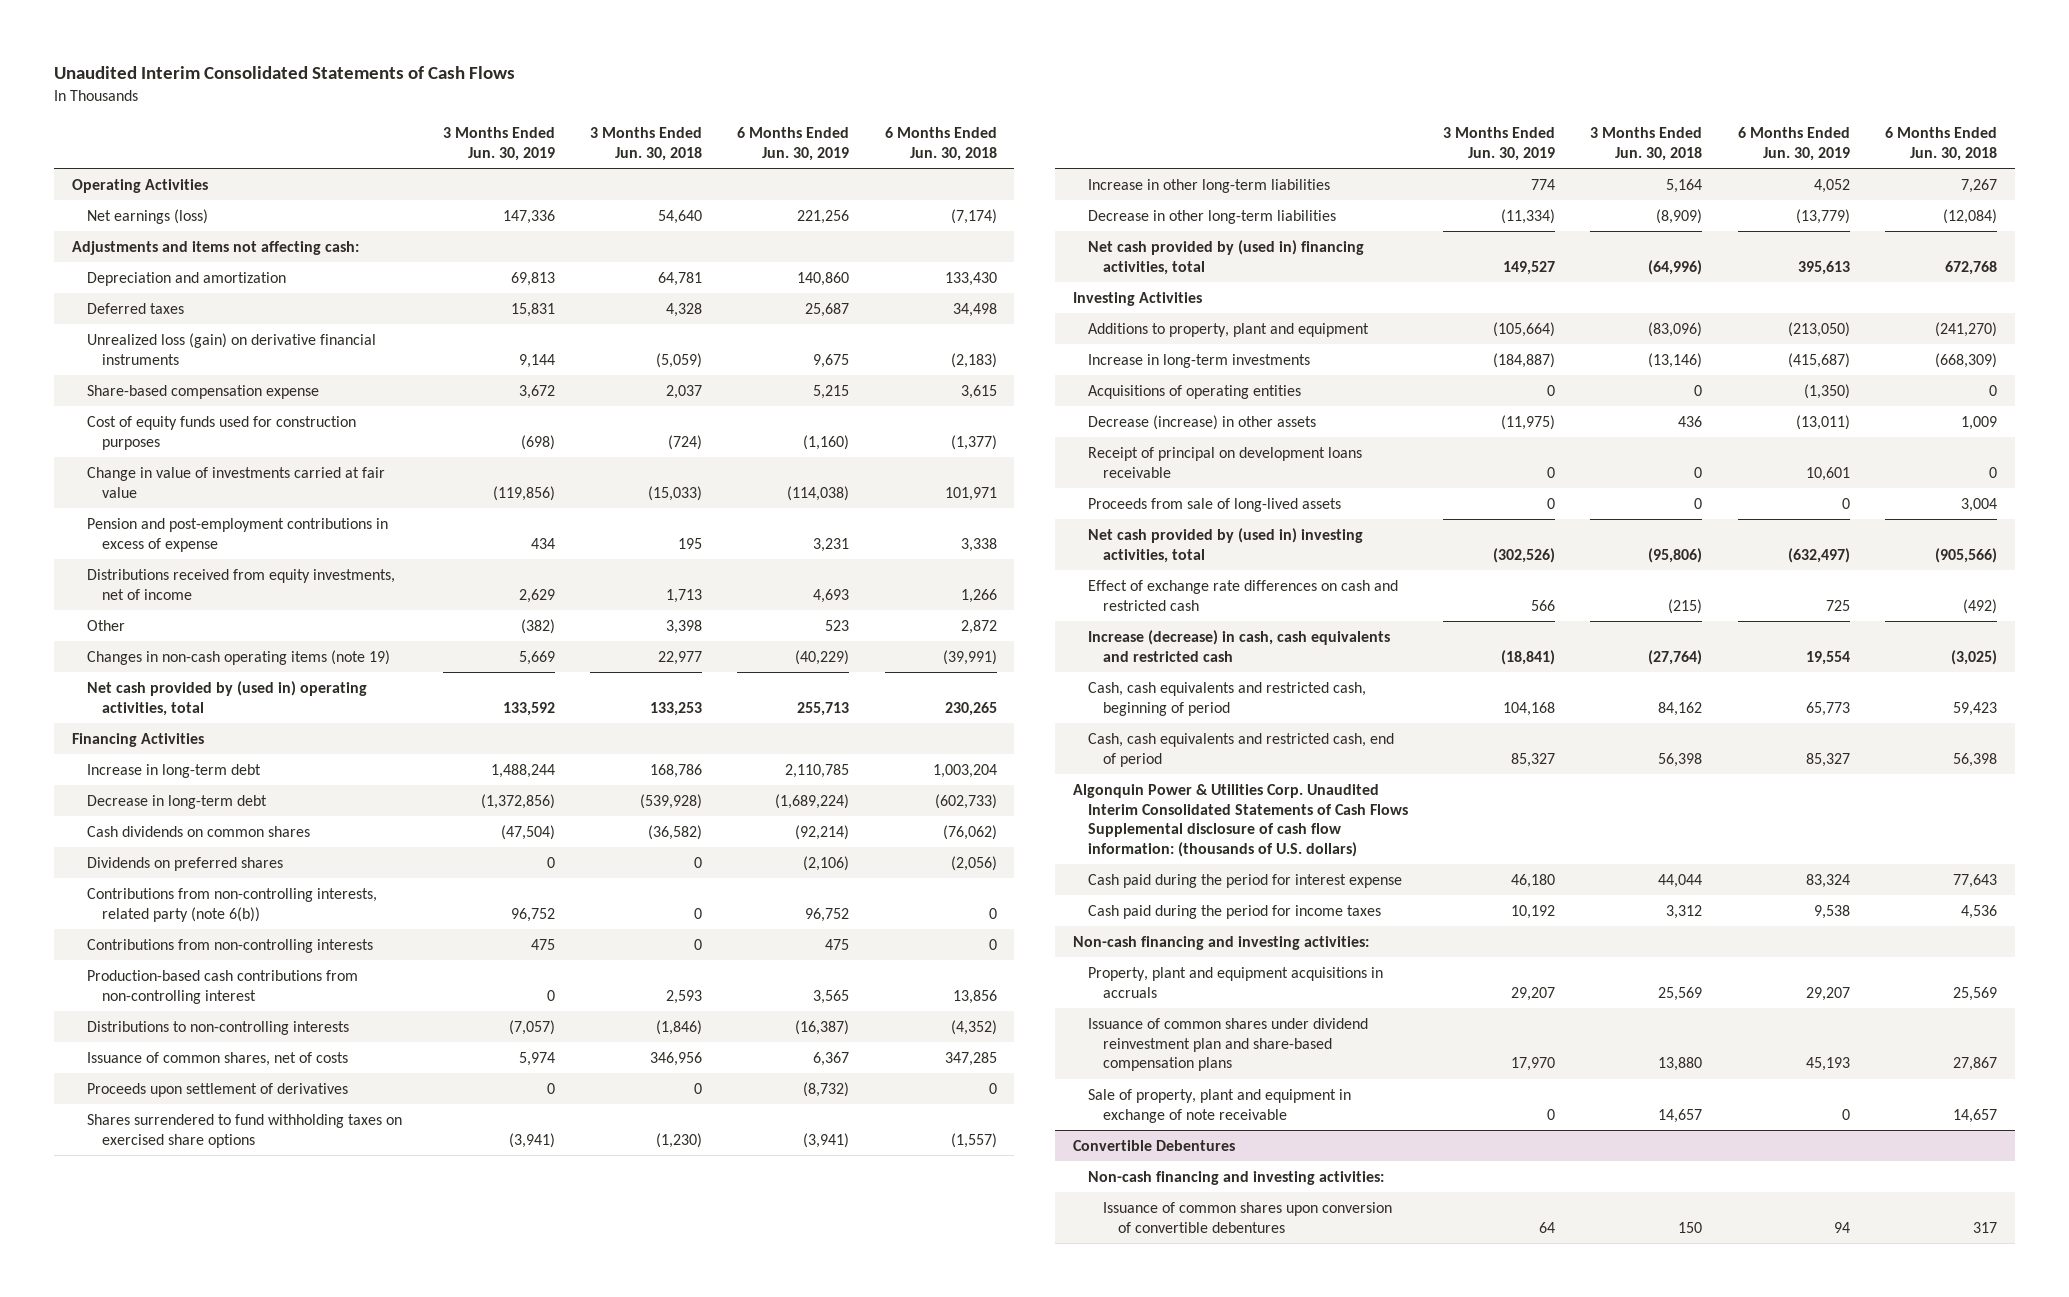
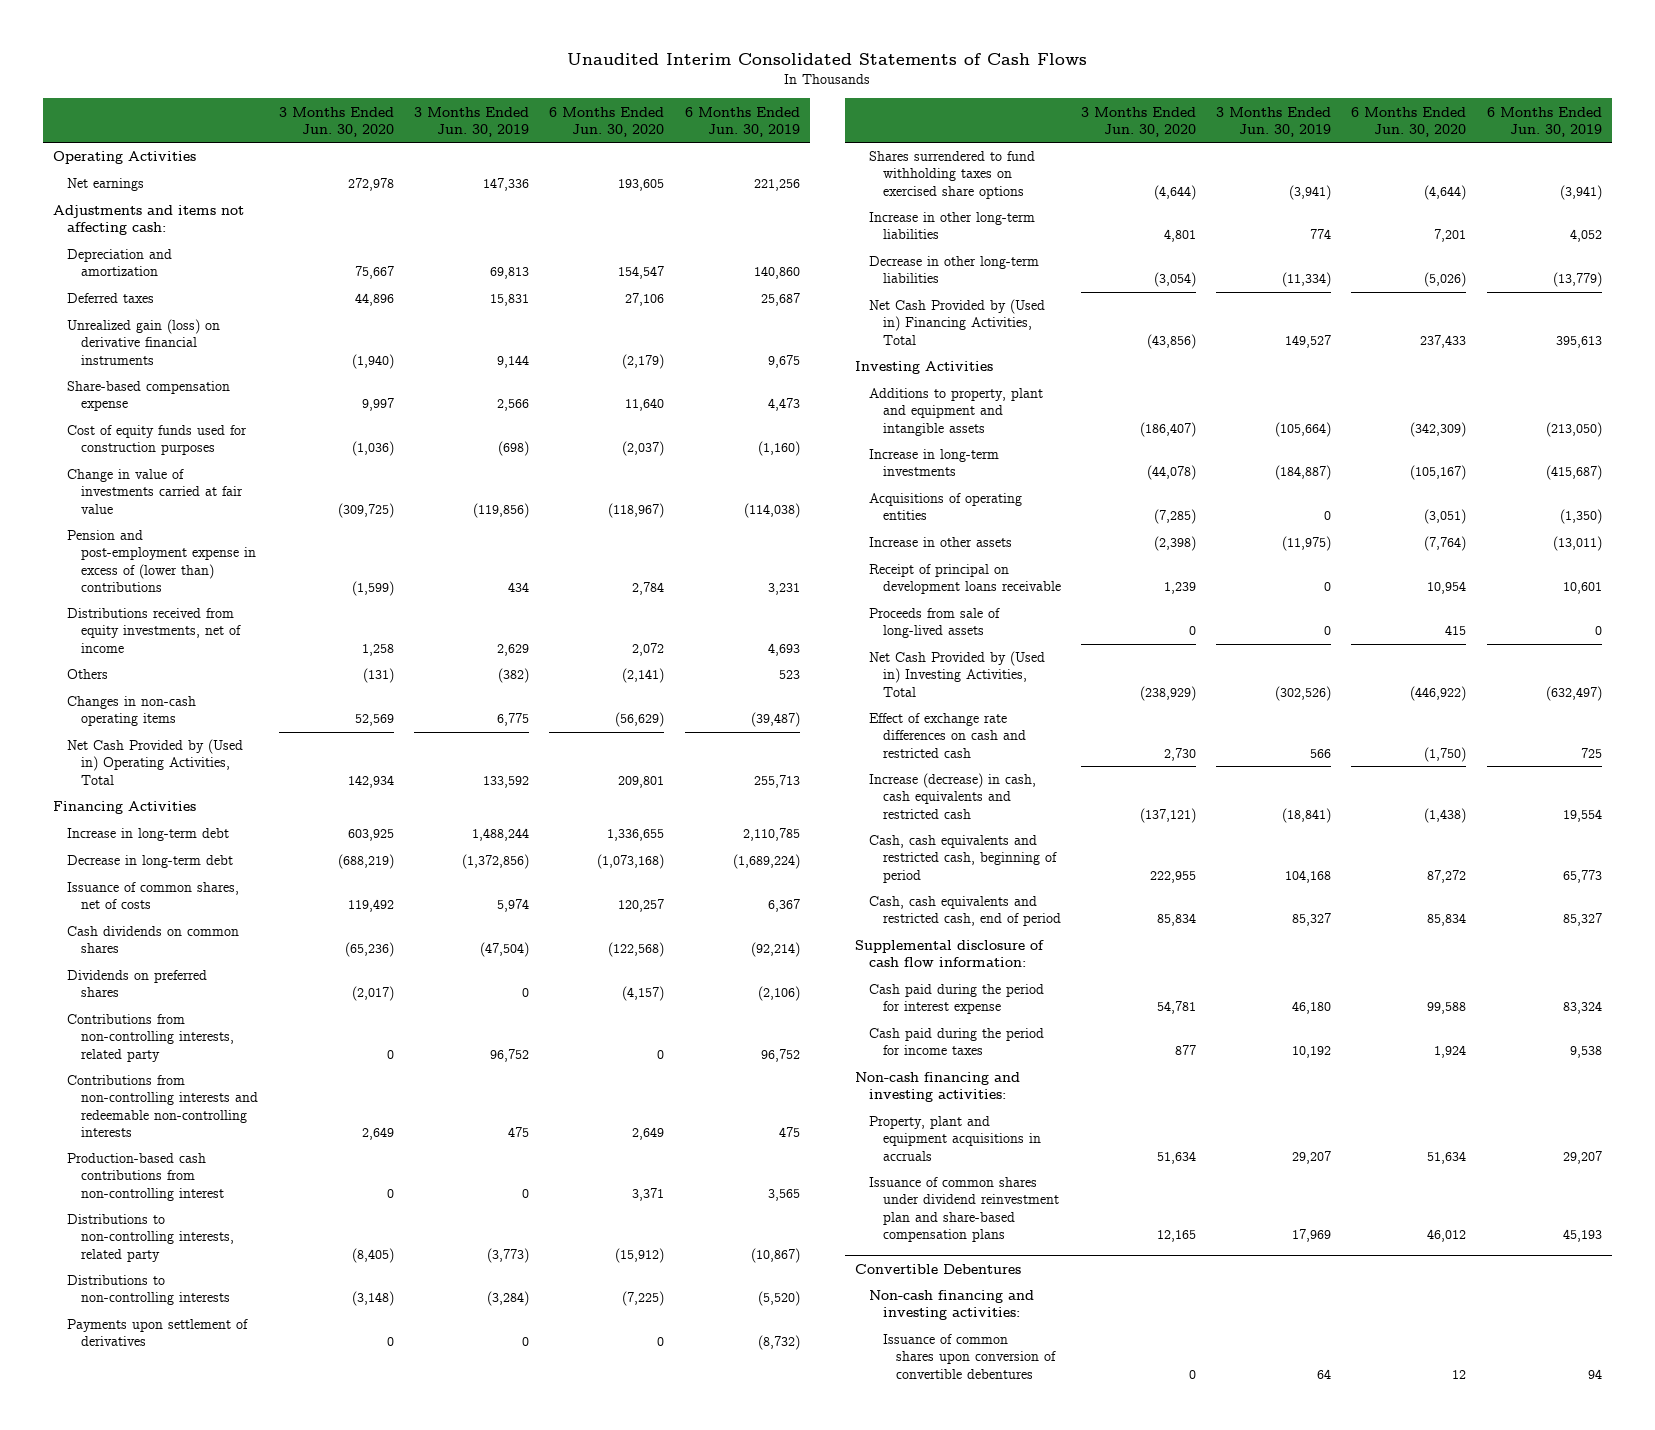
[589,127,702,162] 3 Months Ended Jun. 30, 2018 -> none
[884,127,997,162] 6 Months Ended Jun. 30, 2018 -> none
none -> [278,106,394,137] 3 Months Ended Jun. 30, 2020
none -> [549,106,665,137] 6 Months Ended Jun. 30, 2020
[87,208,209,224] Net earnings (loss) -> [66,178,144,192] Net earnings
[87,332,377,365] Unrealized loss (gain) on derivative financial instruments -> [66,319,220,365] Unrealized gain (loss) on derivative financial instruments
[518,384,555,399] 3,672 -> [497,399,530,412] 2,566
[813,384,850,399] 5,215 -> [767,398,800,412] 4,473
[87,517,389,552] Pension and post-employment contributions in excess of expense -> [66,530,256,592] Pension and post-employment expense in excess of (lower than) contributions
[87,619,126,631] Other -> [66,669,108,680] Others
[87,649,391,665] Changes in non-cash operating items (note 19) -> [66,696,196,727] Changes in non-cash operating items
[518,650,555,665] 5,669 -> [497,713,530,727] 6,775
[795,649,850,665] (40,229) -> [750,712,800,728] (39,487)
[87,680,368,716] Net cash provided by (used in) operating activities, total -> [66,739,243,785] Net Cash Provided by (Used in) Operating Activities, Total
[87,1051,349,1066] Issuance of common shares, net of costs -> [66,882,239,910] Issuance of common shares, net of costs
[87,887,378,922] Contributions from non-controlling interests, related party (note 6(b)) -> [66,1014,234,1062] Contributions from non-controlling interests, related party
[87,938,374,953] Contributions from non-controlling interests -> [66,1075,258,1137] Contributions from non-controlling interests and redeemable non-controlling interests
none -> [66,1214,234,1262] Distributions to non-controlling interests, related party
[508,1019,555,1035] (7,057) -> [487,1291,530,1307] (3,284)
[795,1019,850,1035] (16,387) -> [757,1291,800,1307] (5,520)
[87,1082,349,1097] Proceeds upon settlement of derivatives -> [66,1319,248,1347] Payments upon settlement of derivatives
[1087,239,1364,275] Net cash provided by (used in) financing activities, total -> [868,299,1045,345] Net Cash Provided by (Used in) Financing Activities, Total
[1087,322,1369,337] Additions to property, plant and equipment -> [868,388,1043,436] Additions to property, plant and equipment and intangible assets
[1087,414,1316,430] Decrease (increase) in other assets -> [868,537,1012,548] Increase in other assets
[1087,527,1363,563] Net cash provided by (used in) investing activities, total -> [868,651,1045,697] Net Cash Provided by (Used in) Investing Activities, Total
[1072,783,1408,858] Algonquin Power & Utilities Corp. Unaudited Interim Consolidated Statements of Cash Flows Supplemental disclosure of cash flow information: (thousands of U.S. dollars) -> [855,940,1045,968] Supplemental disclosure of cash flow information:
[1087,1088,1351,1123] Sale of property, plant and equipment in exchange of note receivable -> none
[1511,1057,1556,1072] 17,970 -> [1292,1228,1332,1242] 17,969

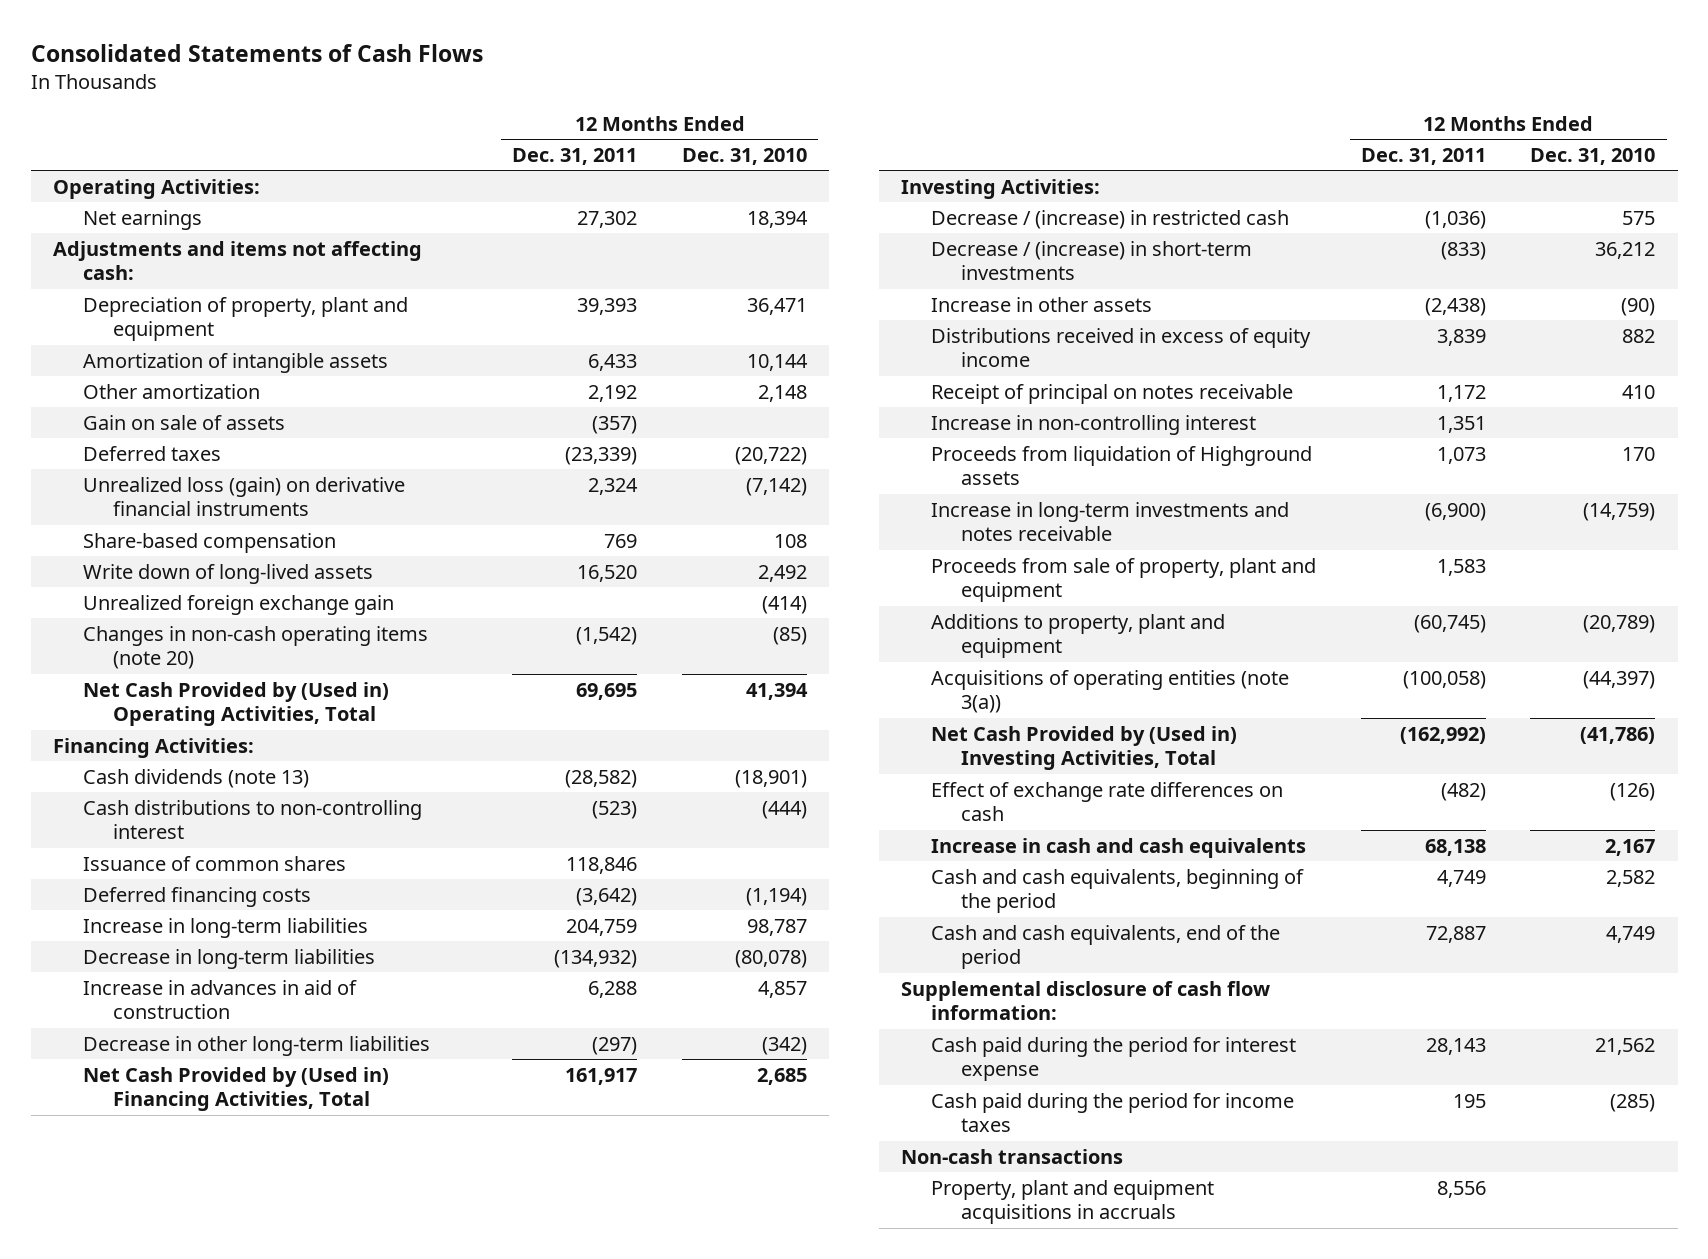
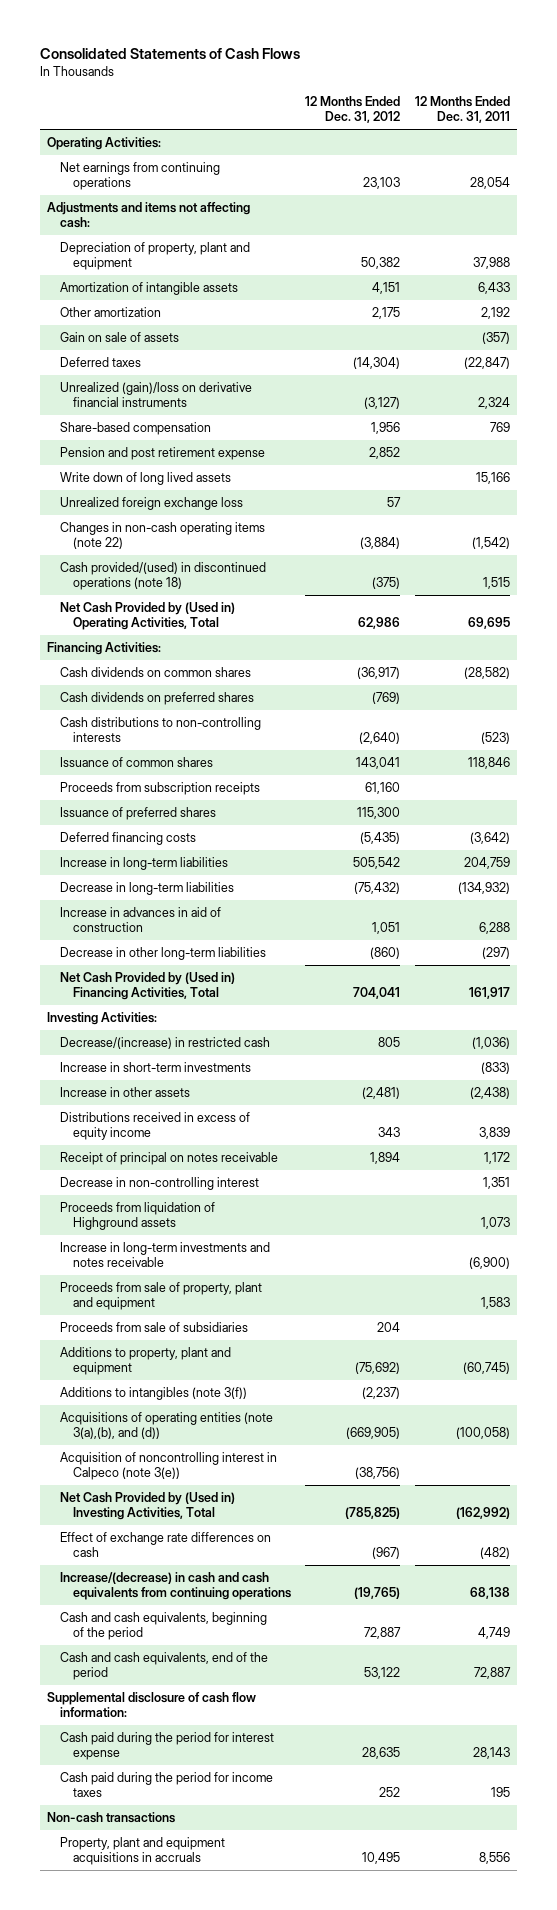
[681,148,807,166] Dec. 31, 2010 -> none
none -> [305,96,401,124] 12 Months Ended Dec. 31, 2012
[82,209,202,230] Net earnings -> none
none -> [60,162,221,191] Net earnings from continuing operations
[577,297,638,315] 39,393 -> [472,257,510,270] 37,988
[565,446,638,465] (23,339) -> [463,357,510,370] (22,847)
[82,476,405,517] Unrealized loss (gain) on derivative financial instruments -> [60,382,253,408] Unrealized (gain)/loss on derivative financial instruments
none -> [60,447,266,461] Pension and post retirement expense
[82,563,373,584] Write down of long-lived assets -> [60,472,232,486] Write down of long lived assets
[577,564,638,582] 16,520 -> [475,472,510,485] 15,166
[82,594,394,615] Unrealized foreign exchange gain -> [60,497,244,511] Unrealized foreign exchange loss
[82,625,428,670] Changes in non-cash operating items (note 20) -> [60,522,266,550] Changes in non-cash operating items (note 22)
none -> [60,562,267,591] Cash provided/(used) in discontinued operations (note 18)
[82,768,309,788] Cash dividends (note 13) -> [60,667,252,678] Cash dividends on common shares
none -> [60,692,255,706] Cash dividends on preferred shares
[82,799,422,840] Cash distributions to non-controlling interest -> [60,717,262,743] Cash distributions to non-controlling interests
none -> [60,782,261,796] Proceeds from subscription receipts
none -> [60,807,217,821] Issuance of preferred shares
[931,209,1290,229] Decrease / (increase) in restricted cash -> [60,1037,271,1050] Decrease/(increase) in restricted cash
[931,240,1253,281] Decrease / (increase) in short-term investments -> [60,1062,252,1073] Increase in short-term investments
[931,414,1257,435] Increase in non-controlling interest -> [60,1177,260,1191] Decrease in non-controlling interest
none -> [60,1322,249,1333] Proceeds from sale of subsidiaries
none -> [60,1387,248,1401] Additions to intangibles (note 3(f))
[931,669,1290,714] Acquisitions of operating entities (note 3(a)) -> [60,1412,274,1440] Acquisitions of operating entities (note 3(a),(b), and (d))
none -> [60,1452,278,1481] Acquisition of noncontrolling interest in Calpeco (note 3(e))
[931,837,1307,858] Increase in cash and cash equivalents -> [60,1572,292,1601] Increase/(decrease) in cash and cash equivalents from continuing operations

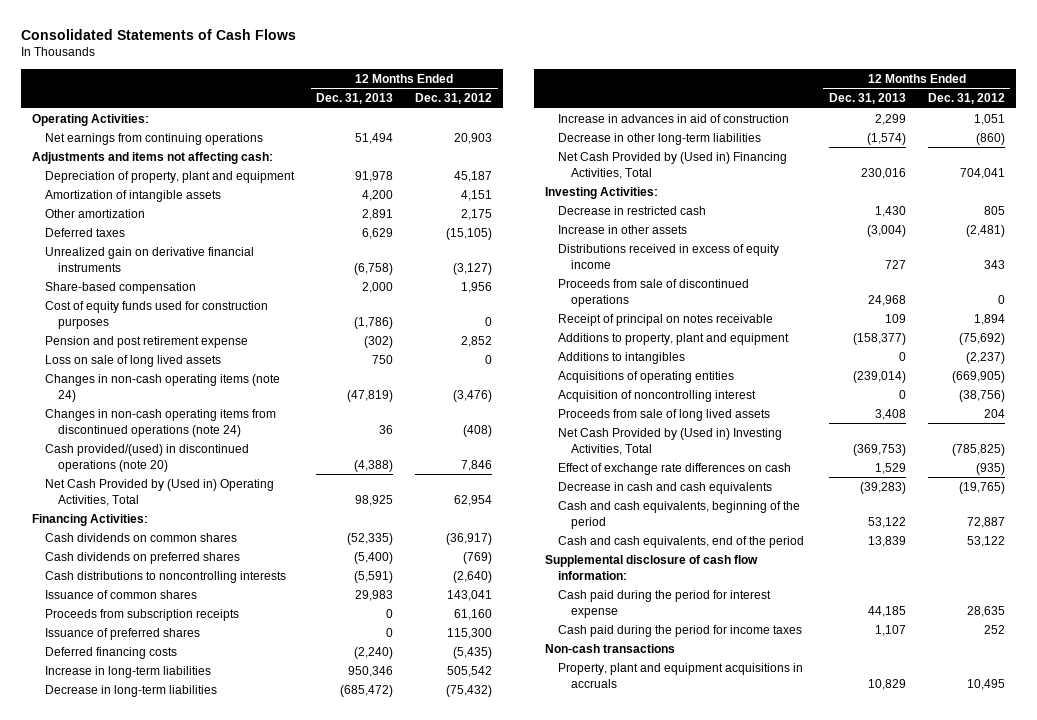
[414,96,510,124] 12 Months Ended Dec. 31, 2011 -> none
none -> [316,93,394,105] Dec. 31, 2013
[363,177,401,190] 23,103 -> [454,132,493,144] 20,903
[361,257,401,270] 50,382 -> [454,170,493,182] 45,187
[60,332,180,343] Gain on sale of assets -> none
[353,357,401,370] (14,304) -> [446,227,493,240] (15,105)
[60,382,253,408] Unrealized (gain)/loss on derivative financial instruments -> [45,246,255,272] Unrealized gain on derivative financial instruments
none -> [45,300,269,329] Cost of equity funds used for construction purposes
[60,472,232,486] Write down of long lived assets -> none
[60,497,244,511] Unrealized foreign exchange loss -> none
none -> [45,354,222,367] Loss on sale of long lived assets
[60,522,266,550] Changes in non-cash operating items (note 22) -> [45,373,281,402] Changes in non-cash operating items (note 24)
[360,537,401,550] (3,884) -> [453,389,493,402] (3,476)
none -> [45,408,277,437] Changes in non-cash operating items from discontinued operations (note 24)
[60,562,267,591] Cash provided/(used) in discontinued operations (note 18) -> [45,443,250,472] Cash provided/(used) in discontinued operations (note 20)
[372,577,401,590] (375) -> [461,459,493,471] 7,846
[358,617,401,630] 62,986 -> [454,494,493,506] 62,954
[60,717,262,743] Cash distributions to non-controlling interests -> [45,570,287,583] Cash distributions to noncontrolling interests
[60,1062,252,1073] Increase in short-term investments -> none
[60,1037,271,1050] Decrease/(increase) in restricted cash -> [557,205,706,215] Decrease in restricted cash
none -> [557,278,749,307] Proceeds from sale of discontinued operations
[60,1177,260,1191] Decrease in non-controlling interest -> none
[60,1202,216,1231] Proceeds from liquidation of Highground assets -> none
[60,1242,271,1268] Increase in long-term investments and notes receivable -> none
[60,1282,263,1311] Proceeds from sale of property, plant and equipment -> none
[60,1322,249,1333] Proceeds from sale of subsidiaries -> none
[60,1387,248,1401] Additions to intangibles (note 3(f)) -> [557,351,685,364] Additions to intangibles
[60,1412,274,1440] Acquisitions of operating entities (note 3(a),(b), and (d)) -> [557,370,734,383] Acquisitions of operating entities
[60,1452,278,1481] Acquisition of noncontrolling interest in Calpeco (note 3(e)) -> [557,389,756,402] Acquisition of noncontrolling interest
none -> [557,408,770,421] Proceeds from sale of long lived assets
[372,1547,401,1560] (967) -> [975,462,1005,475] (935)
[60,1572,292,1601] Increase/(decrease) in cash and cash equivalents from continuing operations -> [557,481,772,494] Decrease in cash and cash equivalents

